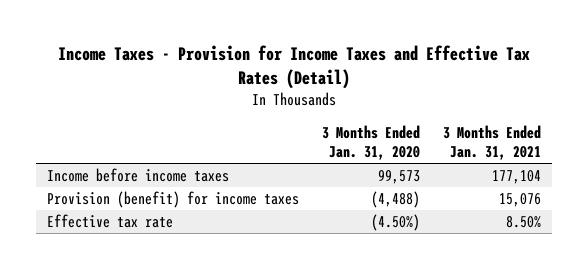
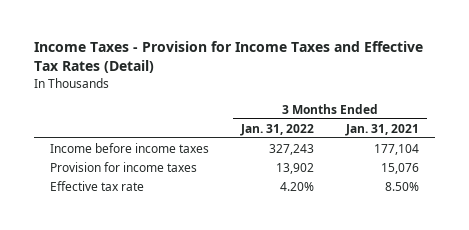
[321,124,420,160] 3 Months Ended Jan. 31, 2020 -> none
none -> [239,123,314,136] Jan. 31, 2022
[47,191,300,209] Provision (benefit) for income taxes -> [49,161,197,172] Provision for income taxes

